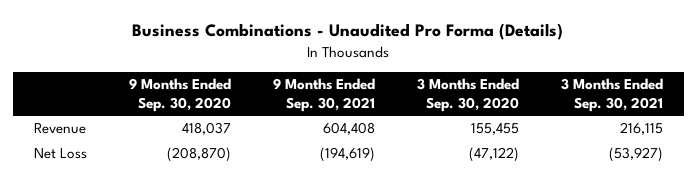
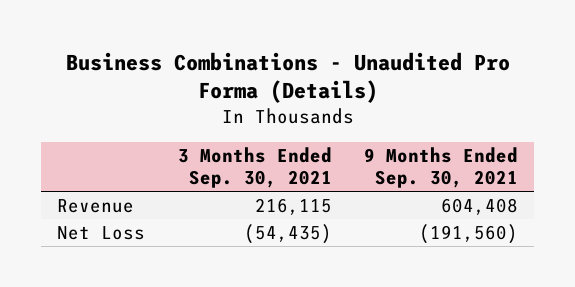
[128,77,231,112] 9 Months Ended Sep. 30, 2020 -> none
[416,77,519,112] 3 Months Ended Sep. 30, 2020 -> none
[319,147,375,163] (194,619) -> [419,223,519,244] (191,560)
[608,147,663,163] (53,927) -> [243,223,332,244] (54,435)

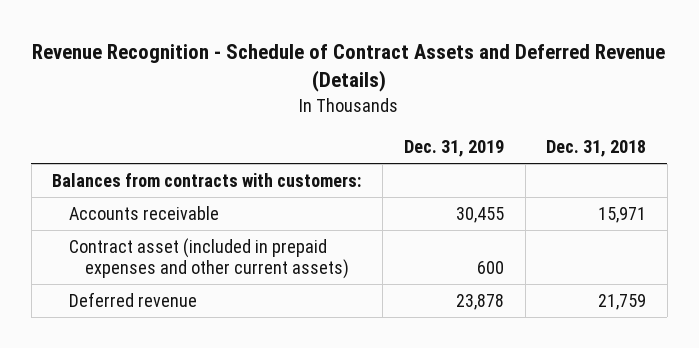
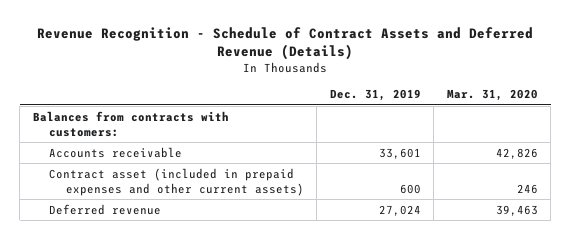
[546,139,647,157] Dec. 31, 2018 -> none
none -> [446,89,538,102] Mar. 31, 2020
[455,207,504,224] 30,455 -> [378,147,421,159] 33,601
[455,294,504,311] 23,878 -> [378,204,421,216] 27,024

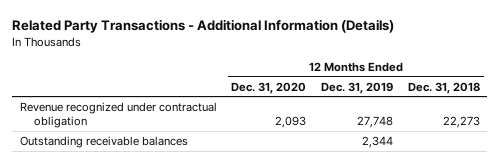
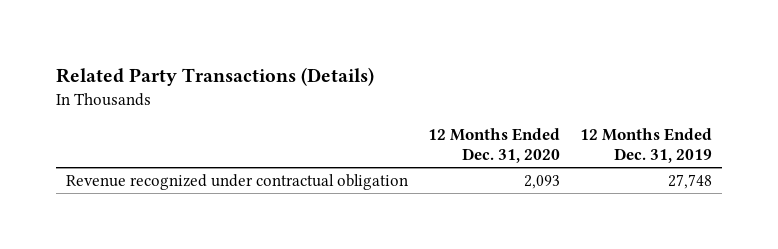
[12,19,395,34] Related Party Transactions - Additional Information (Details) -> [55,67,374,87] Related Party Transactions (Details)
[407,81,480,94] Dec. 31, 2018 -> none
[19,135,188,148] Outstanding receivable balances -> none

